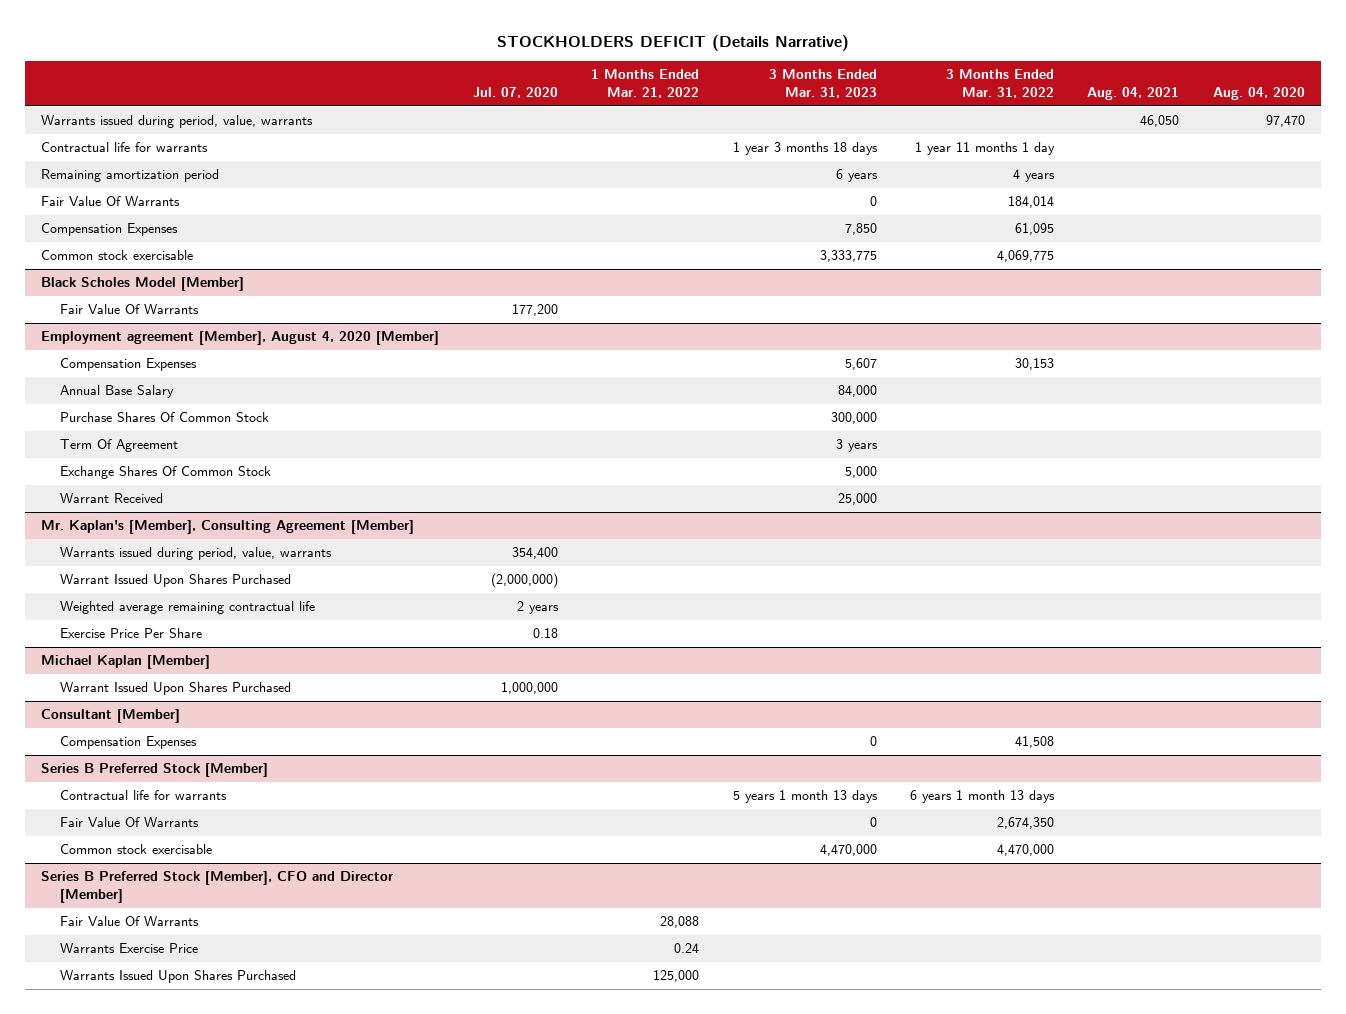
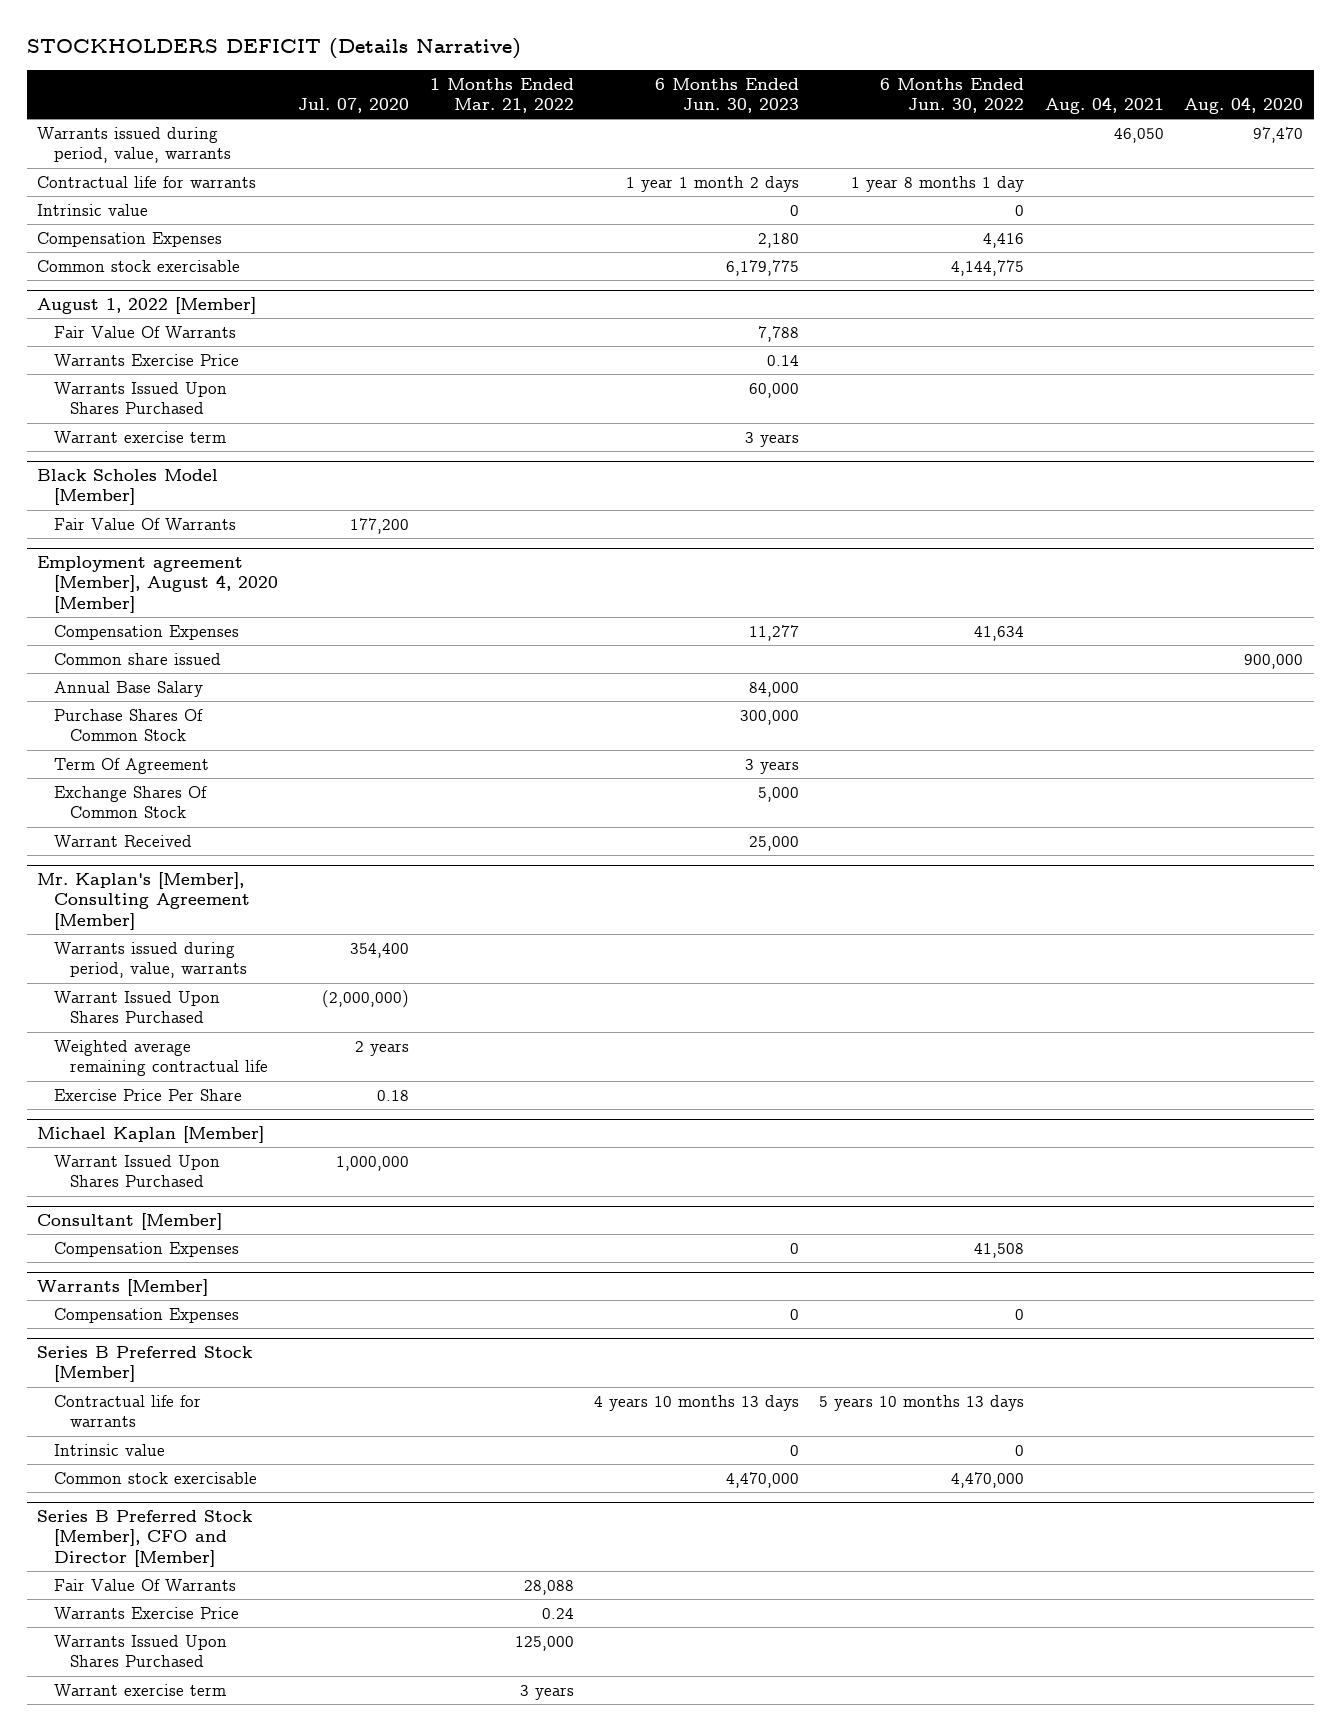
[768,69,877,99] 3 Months Ended Mar. 31, 2023 -> none
[945,69,1054,99] 3 Months Ended Mar. 31, 2022 -> none
none -> [655,77,800,114] 6 Months Ended Jun. 30, 2023
none -> [880,77,1025,114] 6 Months Ended Jun. 30, 2022
[41,169,220,183] Remaining amortization period -> none
[41,196,181,207] Fair Value Of Warrants -> none
none -> [37,203,149,216] Intrinsic value
none -> [37,297,257,315] August 1, 2022 [Member]
none -> [53,325,236,338] Fair Value Of Warrants
none -> [53,353,239,366] Warrants Exercise Price
none -> [53,381,227,415] Warrants Issued Upon Shares Purchased
none -> [53,430,226,443] Warrant exercise term
none -> [53,652,221,665] Common share issued
none -> [37,1279,209,1297] Warrants [Member]
none -> [53,1307,239,1323] Compensation Expenses
[60,817,200,828] Fair Value Of Warrants -> none
none -> [53,1443,165,1456] Intrinsic value
none -> [53,1683,226,1696] Warrant exercise term

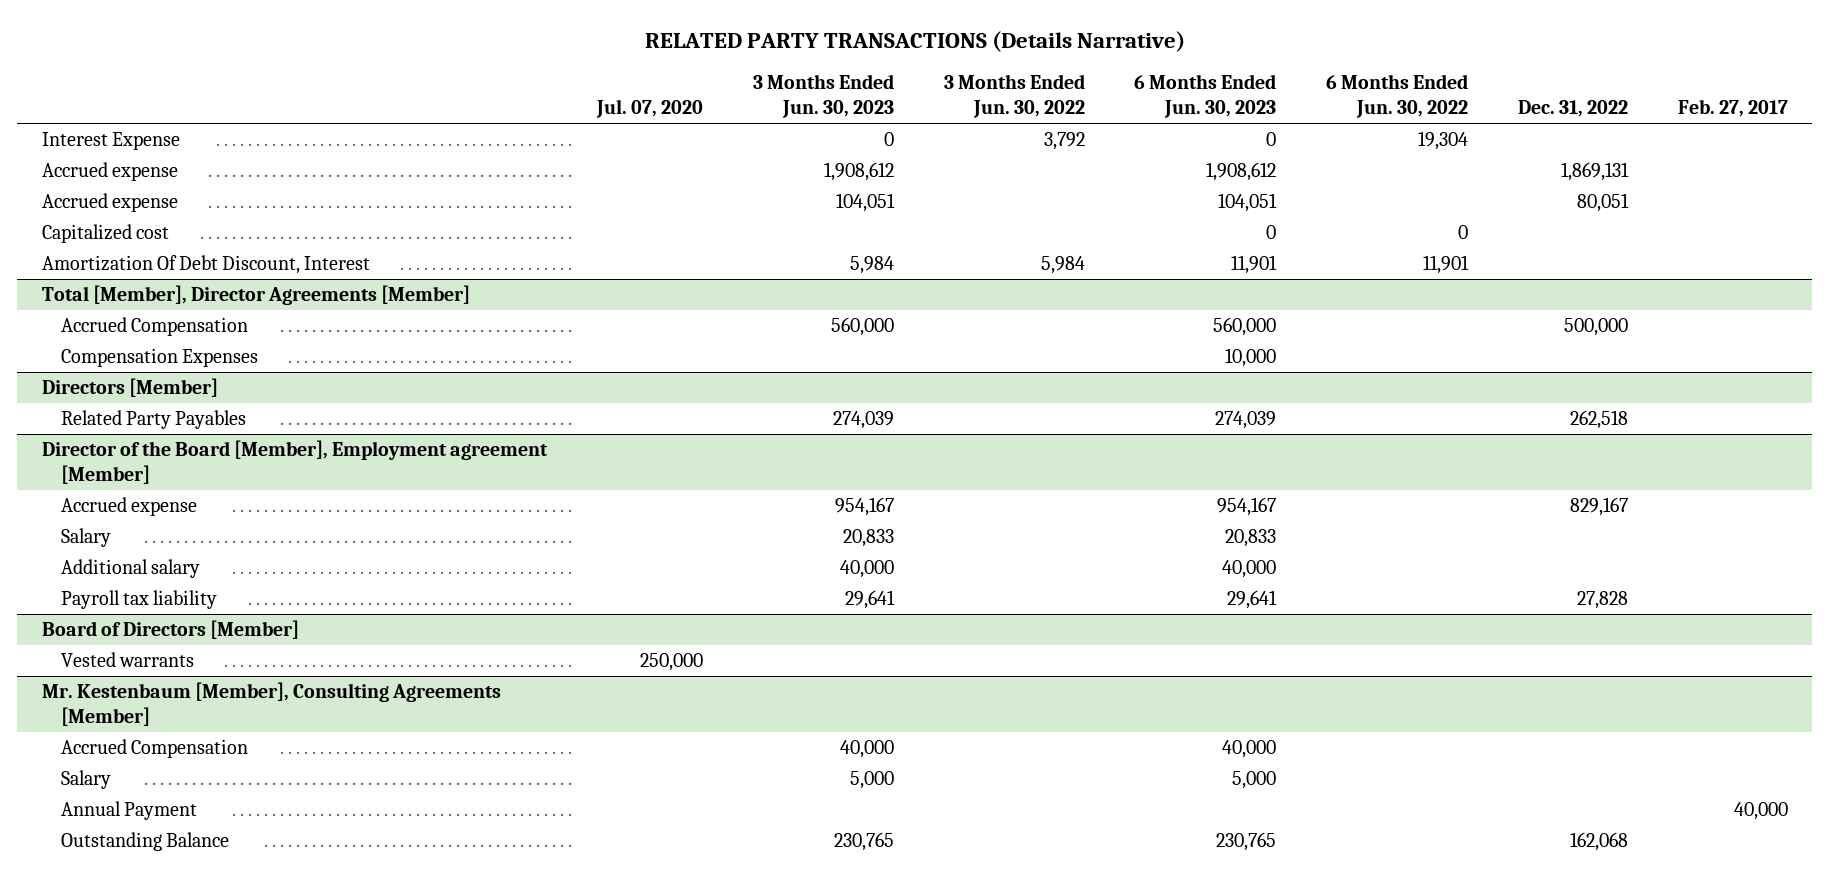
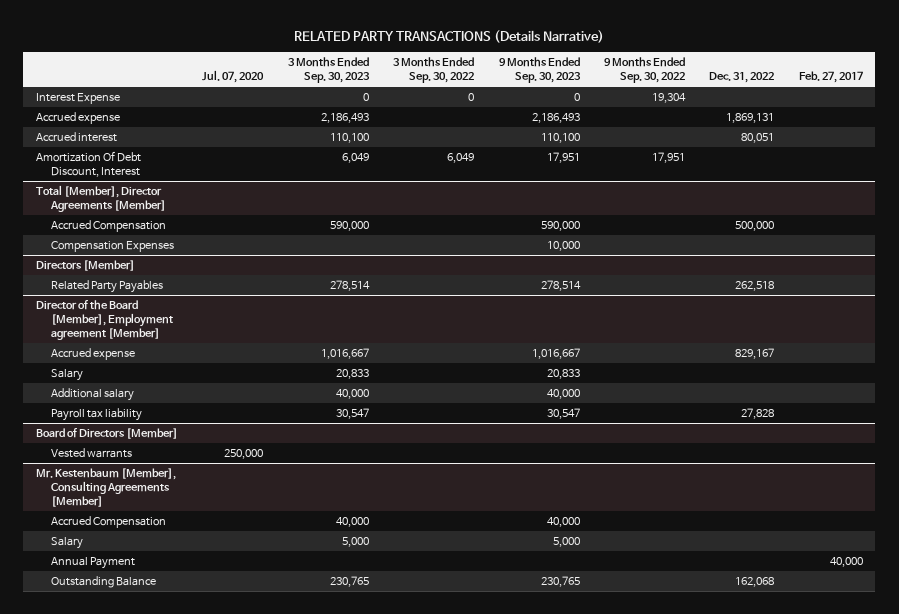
[752,74,894,119] 3 Months Ended Jun. 30, 2023 -> none
[943,74,1085,119] 3 Months Ended Jun. 30, 2022 -> none
[1134,74,1277,119] 6 Months Ended Jun. 30, 2023 -> none
[1326,74,1469,119] 6 Months Ended Jun. 30, 2022 -> none
none -> [287,57,370,84] 3 Months Ended Sep. 30, 2023
none -> [393,57,475,84] 3 Months Ended Sep. 30, 2022
none -> [498,57,581,84] 9 Months Ended Sep. 30, 2023
none -> [603,57,685,84] 9 Months Ended Sep. 30, 2022
[42,224,170,244] Capitalized cost -> none
[42,193,179,213] Accrued expense -> [35,132,117,143] Accrued interest

